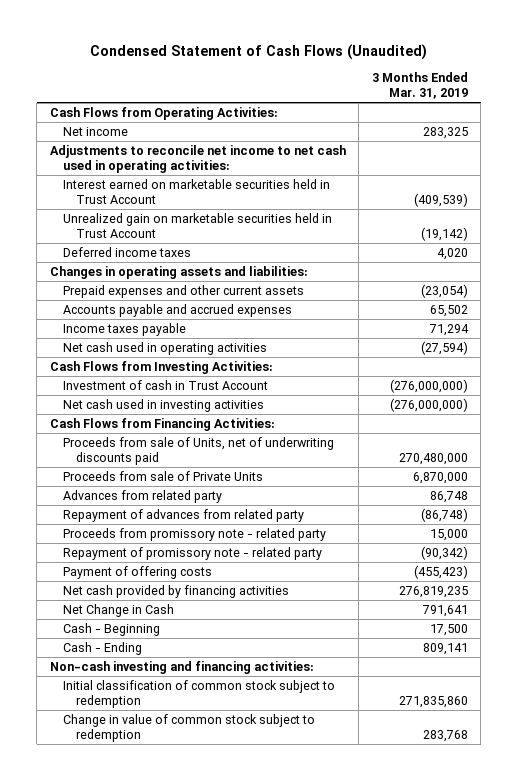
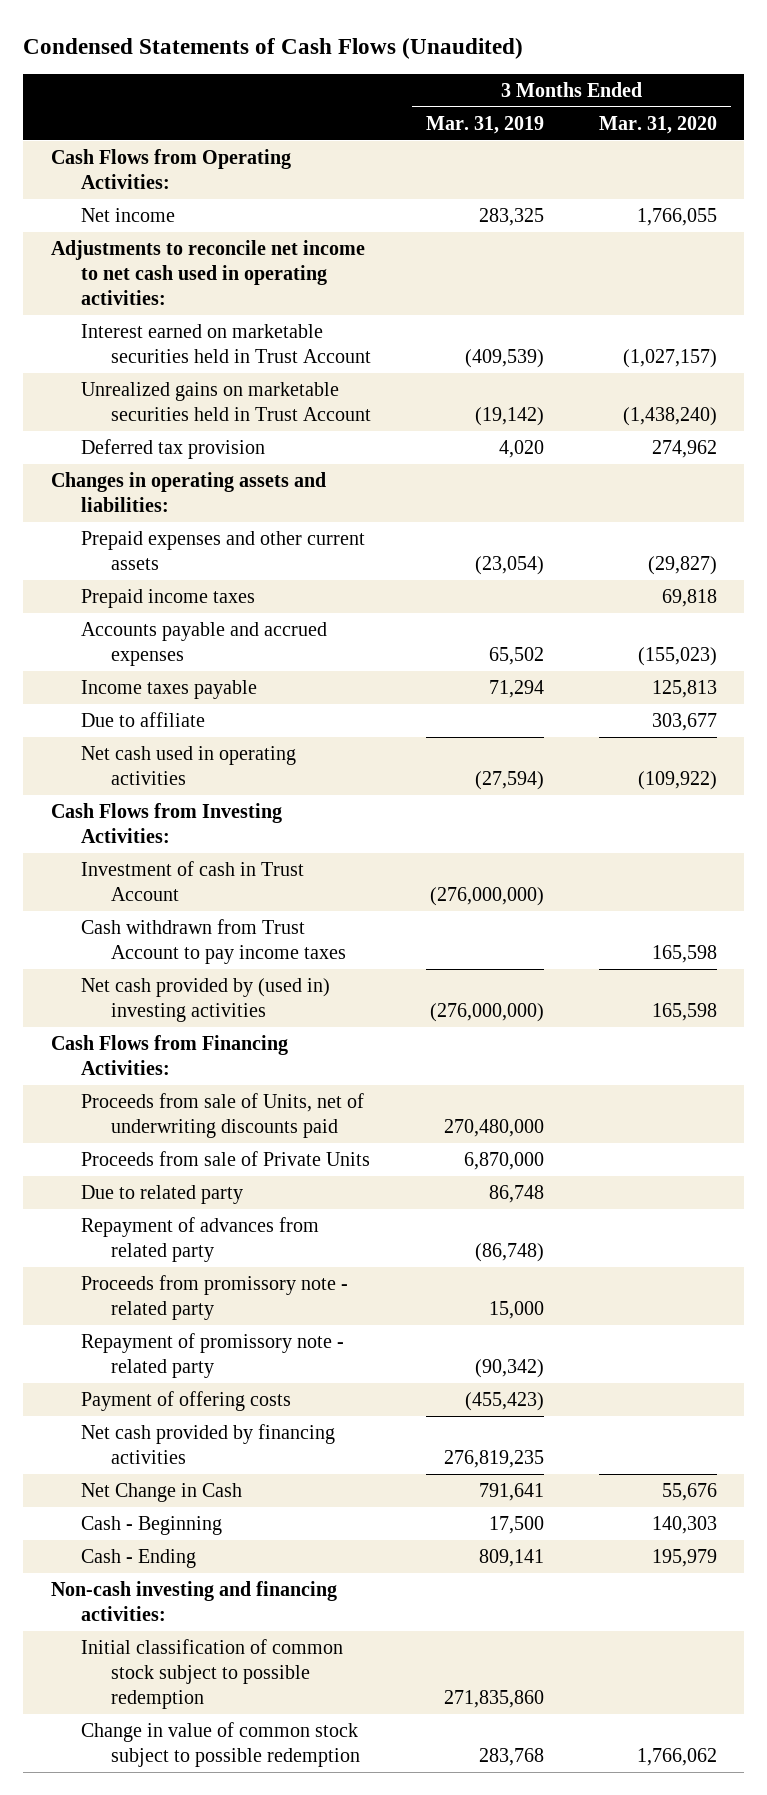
[89,44,427,61] Condensed Statement of Cash Flows (Unaudited) -> [23,38,524,60] Condensed Statements of Cash Flows (Unaudited)
none -> [598,115,717,134] Mar. 31, 2020
[62,213,332,238] Unrealized gain on marketable securities held in Trust Account -> [80,381,372,421] Unrealized gains on marketable securities held in Trust Account
[62,247,191,258] Deferred income taxes -> [80,438,265,459] Deferred tax provision
none -> [80,588,255,608] Prepaid income taxes
none -> [80,711,205,727] Due to affiliate
none -> [80,918,347,964] Cash withdrawn from Trust Account to pay income taxes
[62,399,264,413] Net cash used in investing activities -> [80,977,330,1022] Net cash provided by (used in) investing activities
[62,490,222,504] Advances from related party -> [80,1184,243,1204] Due to related party
[62,680,335,708] Initial classification of common stock subject to redemption -> [80,1638,343,1710] Initial classification of common stock subject to possible redemption
[62,714,315,742] Change in value of common stock subject to redemption -> [80,1721,361,1767] Change in value of common stock subject to possible redemption

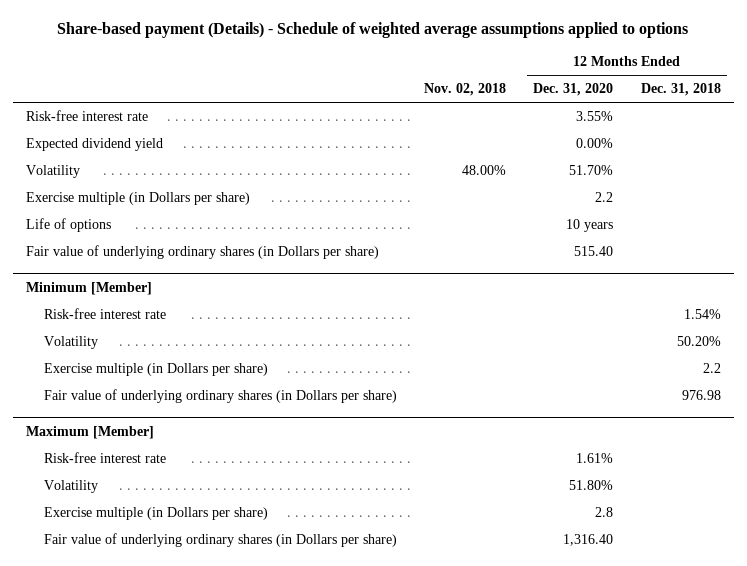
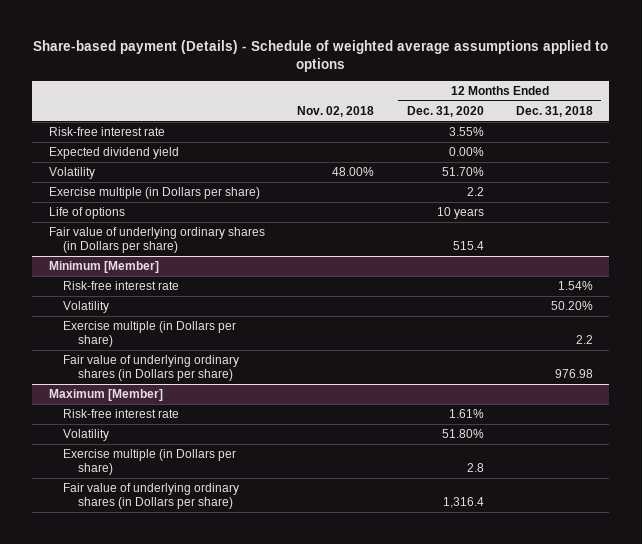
[574,246,614,257] 515.40 -> [452,241,484,251] 515.4
[563,534,614,547] 1,316.40 -> [442,497,484,509] 1,316.4

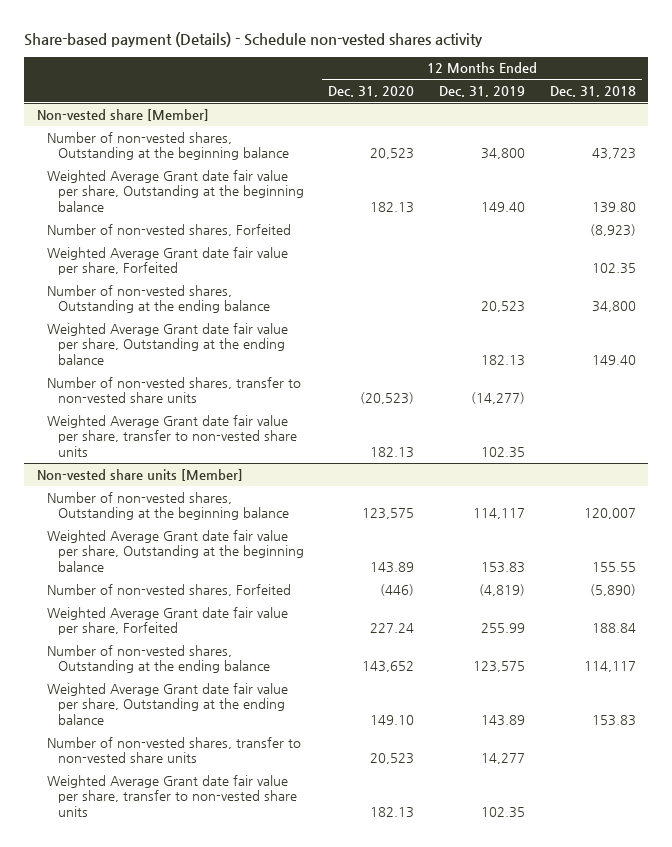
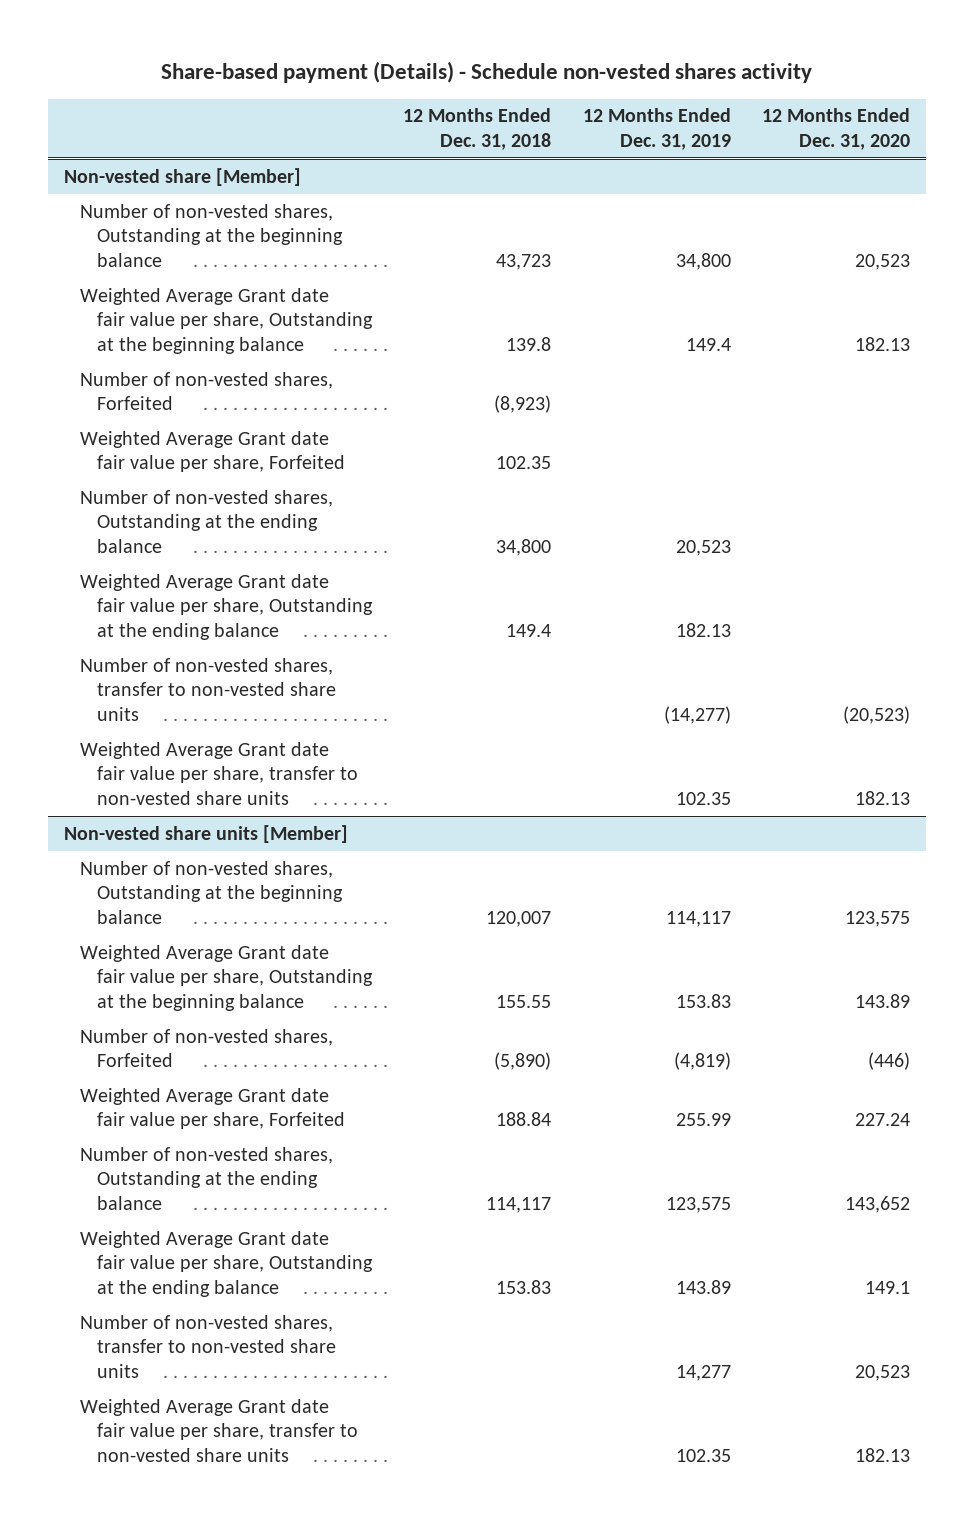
[480,202,525,213] 149.40 -> [685,337,731,351] 149.4
[591,202,636,214] 139.80 -> [506,336,552,351] 139.8
[591,355,636,366] 149.40 -> [506,623,552,637] 149.4
[370,715,415,726] 149.10 -> [865,1280,911,1294] 149.1

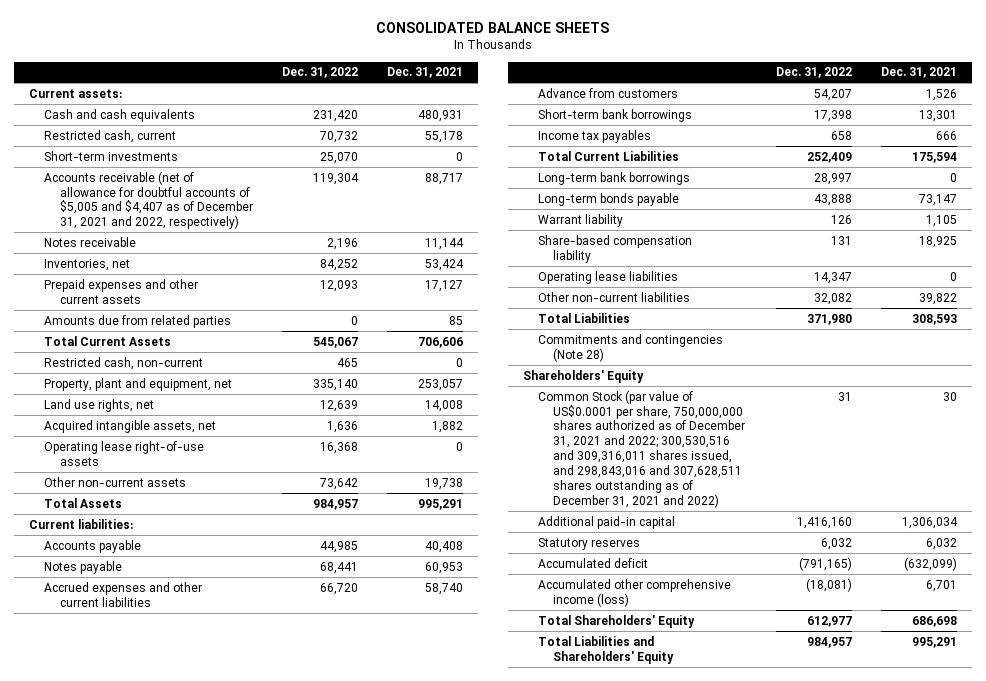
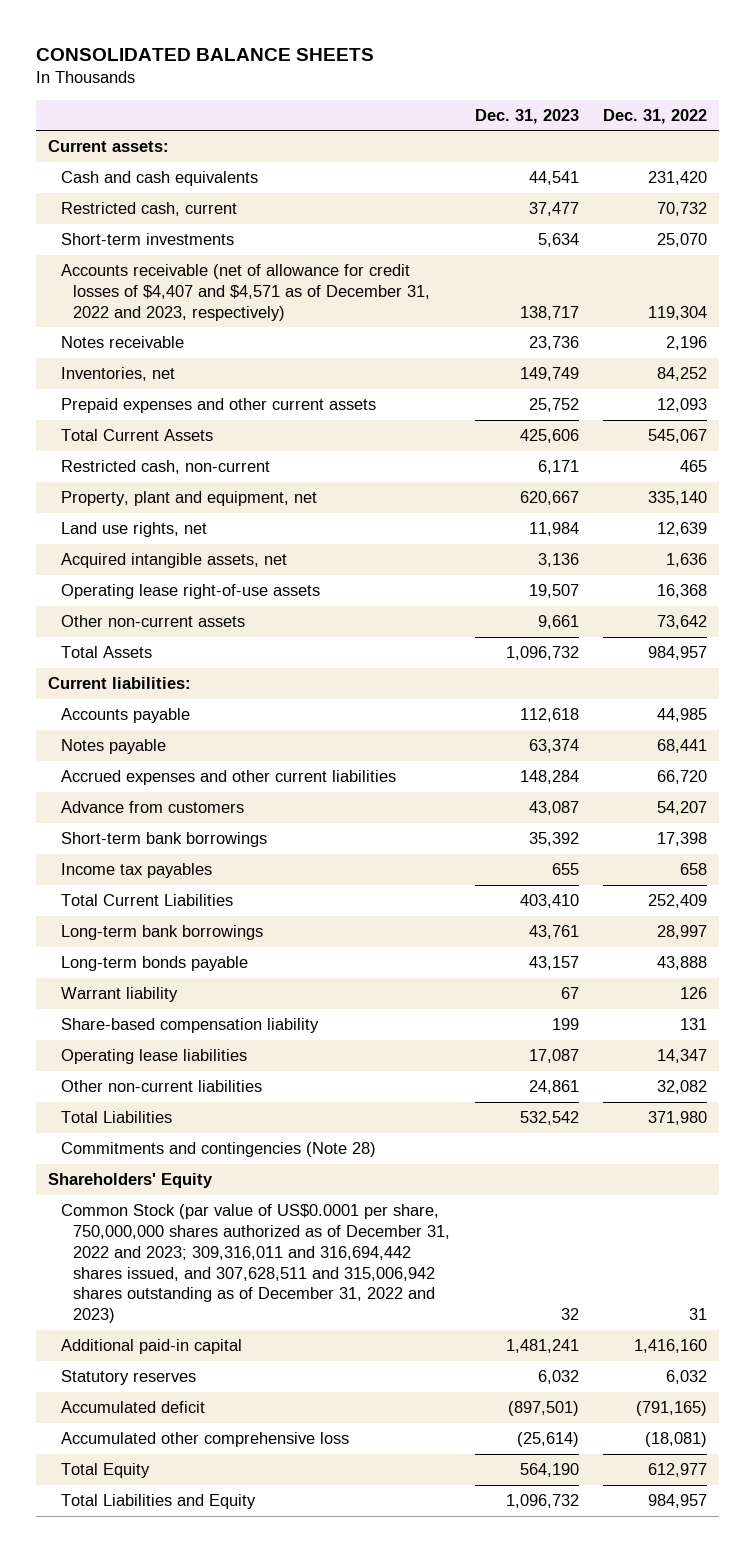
[387,67,464,79] Dec. 31, 2021 -> none
none -> [474,108,579,124] Dec. 31, 2023
[44,170,253,230] Accounts receivable (net of allowance for doubtful accounts of $5,005 and $4,407 as of December 31, 2021 and 2022, respectively) -> [60,263,431,321] Accounts receivable (net of allowance for credit losses of $4,407 and $4,571 as of December 31, 2022 and 2023, respectively)
[44,314,232,328] Amounts due from related parties -> none
[538,389,746,508] Common Stock (par value of US$0.0001 per share, 750,000,000 shares authorized as of December 31, 2021 and 2022; 300,530,516 and 309,316,011 shares issued, and 298,843,016 and 307,628,511 shares outstanding as of December 31, 2021 and 2022) -> [60,1203,451,1324] Common Stock (par value of US$0.0001 per share, 750,000,000 shares authorized as of December 31, 2022 and 2023; 309,316,011 and 316,694,442 shares issued, and 307,628,511 and 315,006,942 shares outstanding as of December 31, 2022 and 2023)
[538,578,732,607] Accumulated other comprehensive income (loss) -> [60,1431,349,1447] Accumulated other comprehensive loss
[538,614,696,628] Total Shareholders' Equity -> [60,1462,150,1478] Total Equity
[538,635,675,664] Total Liabilities and Shareholders' Equity -> [60,1493,256,1509] Total Liabilities and Equity

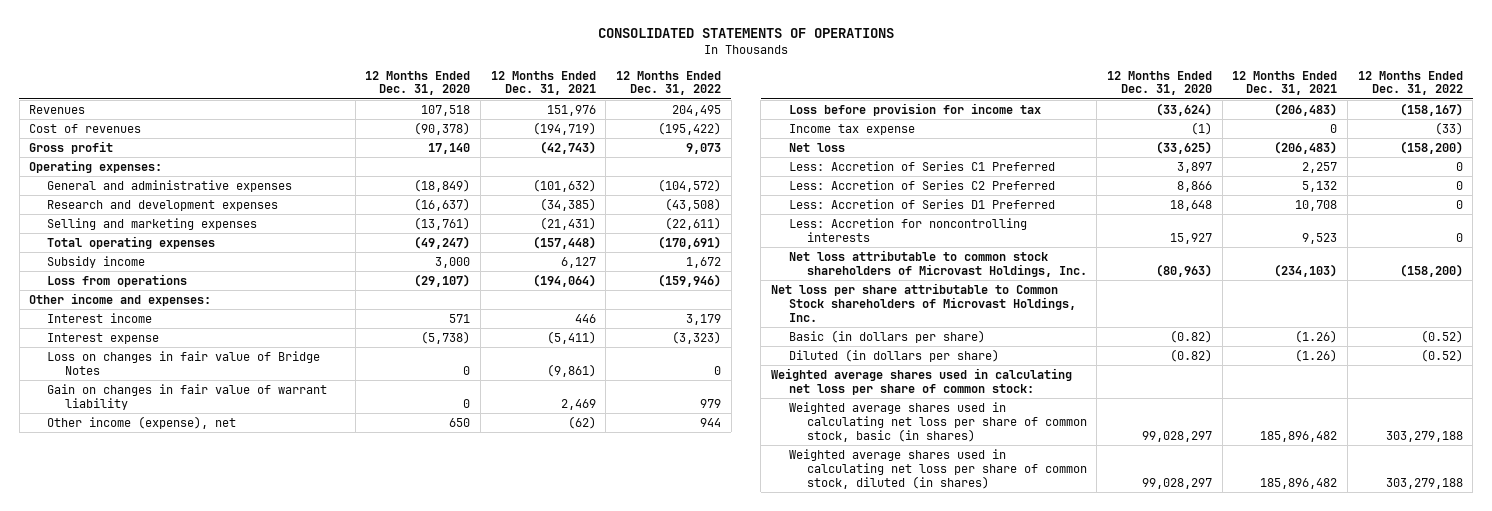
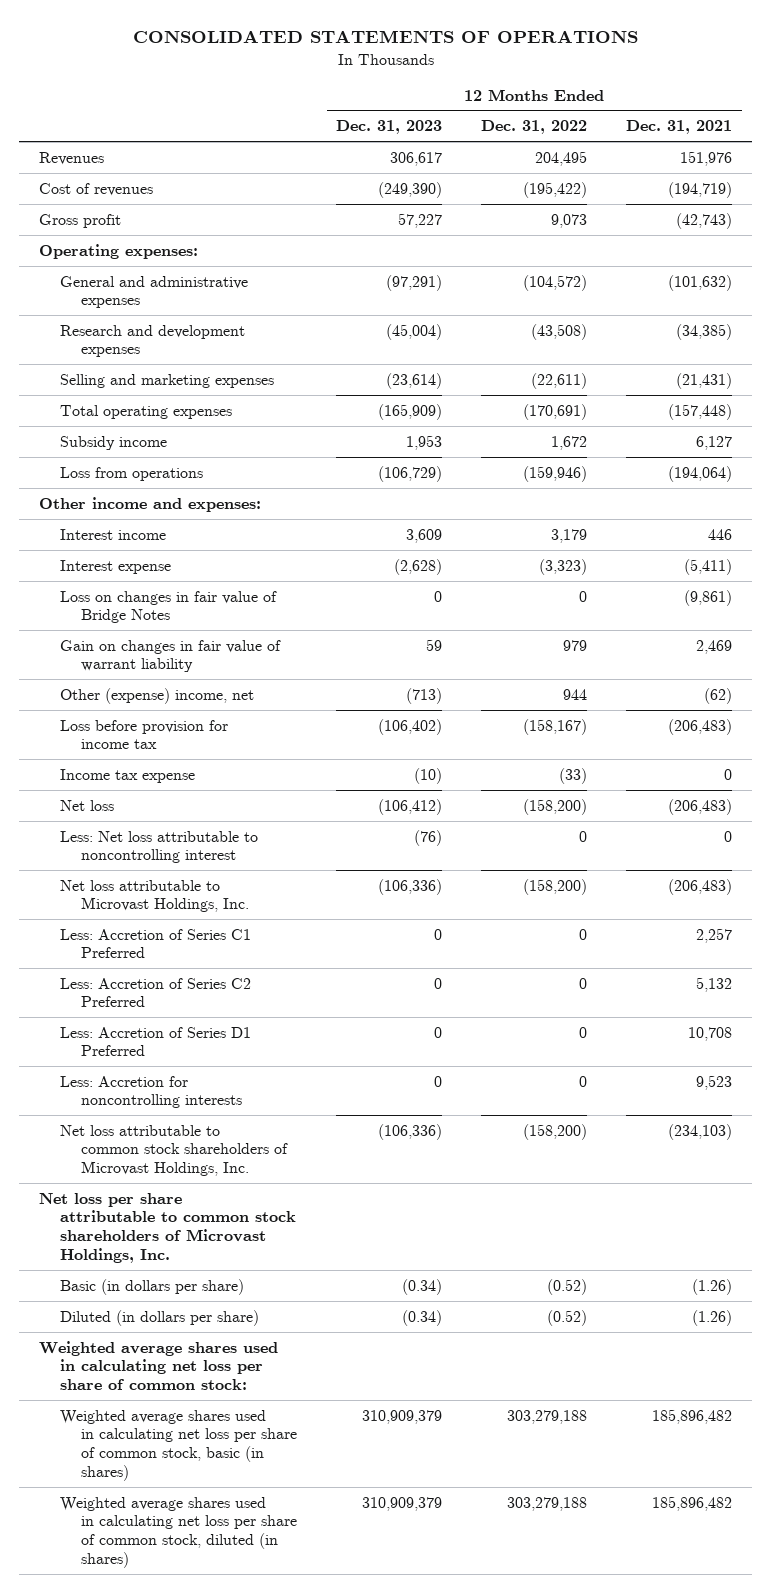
[365,70,471,96] 12 Months Ended Dec. 31, 2020 -> none
none -> [336,120,443,135] Dec. 31, 2023
[47,415,237,429] Other income (expense), net -> [59,687,254,704] Other (expense) income, net
none -> [59,830,258,864] Less: Net loss attributable to noncontrolling interest
none -> [59,879,250,913] Net loss attributable to Microvast Holdings, Inc.
[771,282,1076,322] Net loss per share attributable to Common Stock shareholders of Microvast Holdings, Inc. -> [38,1192,296,1263] Net loss per share attributable to common stock shareholders of Microvast Holdings, Inc.

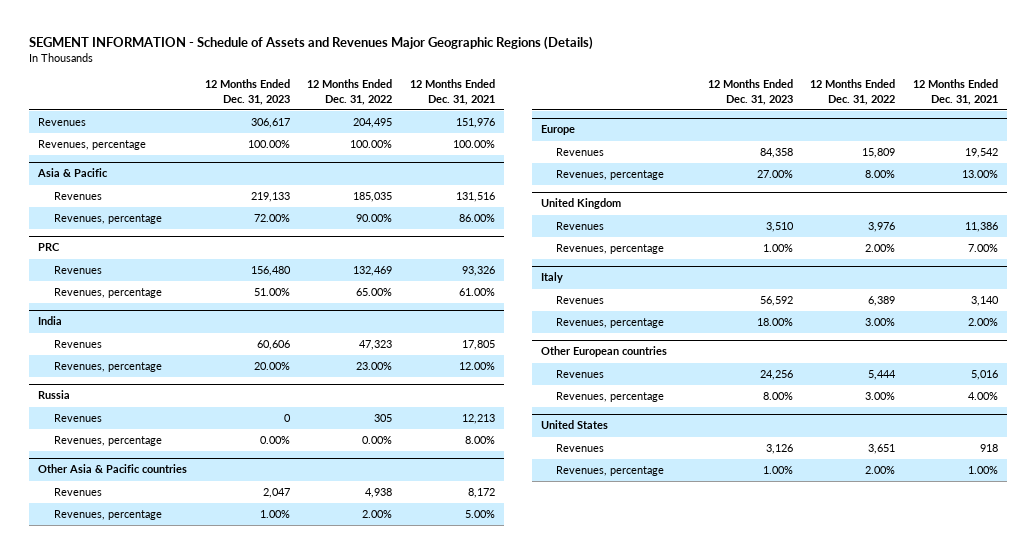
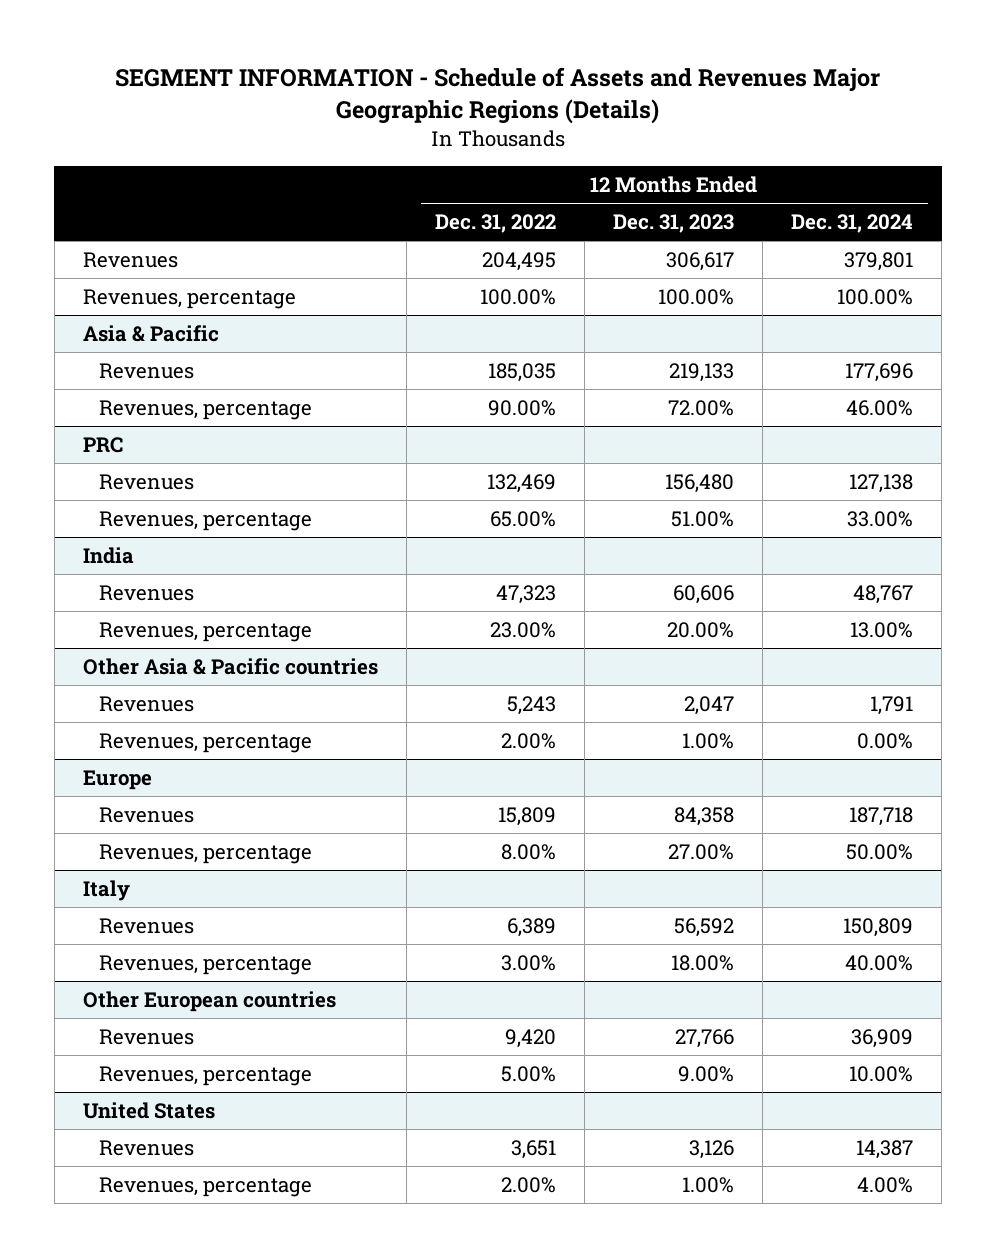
[410,79,496,105] 12 Months Ended Dec. 31, 2021 -> none
none -> [791,214,914,234] Dec. 31, 2024
[37,390,70,400] Russia -> none
[53,414,102,423] Revenues -> none
[53,436,162,447] Revenues, percentage -> none
[365,488,393,499] 4,938 -> [506,695,556,715] 5,243
[540,198,621,210] United Kingdom -> none
[556,222,605,231] Revenues -> none
[556,244,665,255] Revenues, percentage -> none
[759,370,793,381] 24,256 -> [675,1028,735,1048] 27,766
[868,370,897,381] 5,444 -> [504,1028,556,1048] 9,420
[762,392,793,401] 8.00% -> [678,1065,735,1082] 9.00%
[865,392,896,401] 3.00% -> [500,1065,556,1082] 5.00%

